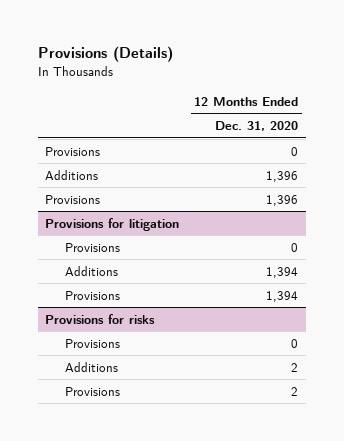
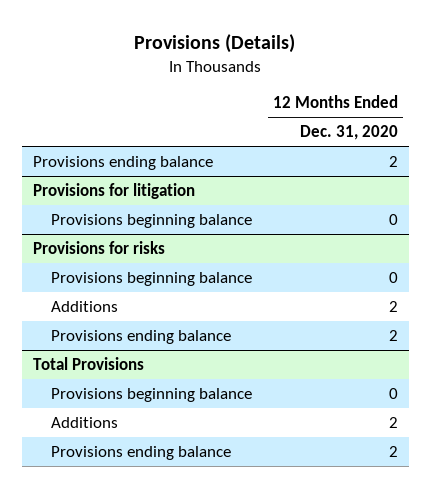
[45,169,99,180] Additions -> none
[45,194,101,204] Provisions -> none
[45,146,101,156] Provisions -> [32,155,213,170] Provisions ending balance
[291,146,299,156] 0 -> [389,155,399,167] 2
[65,265,119,276] Additions -> none
[65,290,121,300] Provisions -> none
[65,242,121,252] Provisions -> [50,213,252,228] Provisions beginning balance
[65,338,121,348] Provisions -> [50,271,252,286] Provisions beginning balance
[65,386,121,396] Provisions -> [50,329,231,344] Provisions ending balance
none -> [32,356,144,370] Total Provisions
none -> [50,387,252,402] Provisions beginning balance
none -> [50,416,118,428] Additions
none -> [50,445,231,460] Provisions ending balance

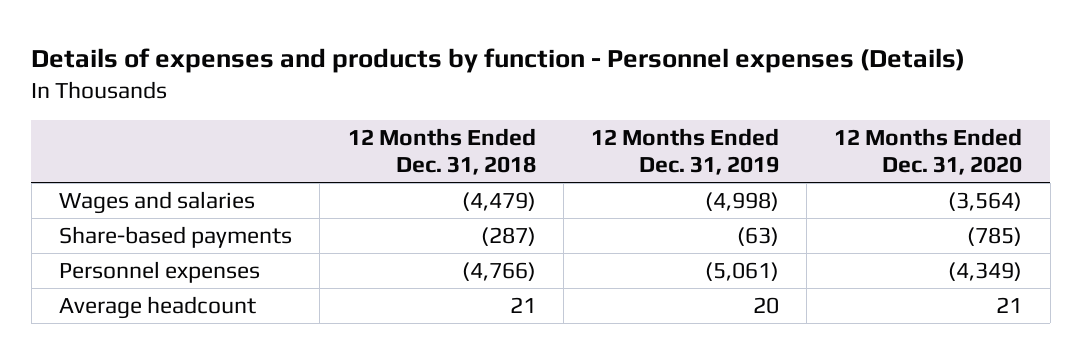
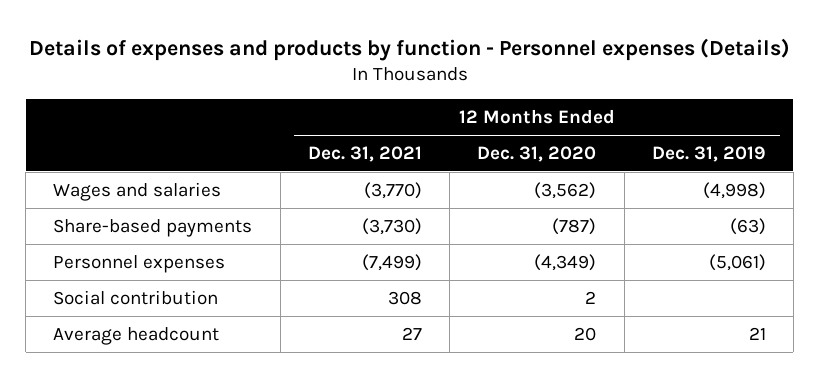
[347,128,536,176] 12 Months Ended Dec. 31, 2018 -> none
none -> [307,145,422,162] Dec. 31, 2021
[948,191,1023,211] (3,564) -> [534,181,597,199] (3,562)
[967,226,1023,246] (785) -> [552,217,597,235] (787)
none -> [53,289,219,305] Social contribution
[753,296,780,314] 20 -> [748,326,766,340] 21
[996,296,1023,313] 21 -> [574,326,597,341] 20

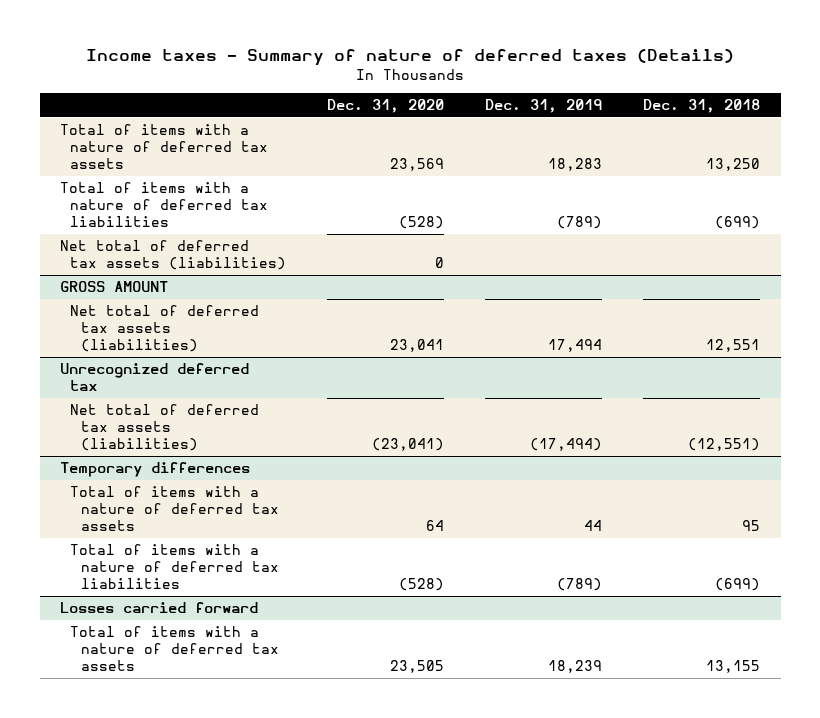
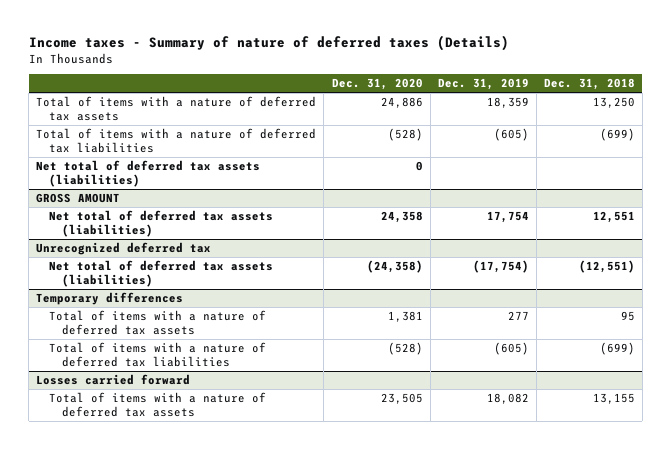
[390,158,445,172] 23,569 -> [380,96,423,108] 24,886
[548,158,603,172] 18,283 -> [486,96,529,108] 18,359
[557,216,603,230] (789) -> [493,127,529,141] (605)
[390,339,445,353] 23,041 -> [380,210,423,223] 24,358
[548,339,603,353] 17,494 -> [486,210,529,223] 17,754
[372,438,445,452] (23,041) -> [366,259,423,273] (24,358)
[530,438,603,452] (17,494) -> [472,259,529,273] (17,754)
[426,520,445,532] 64 -> [387,310,423,322] 1,381
[584,520,603,532] 44 -> [507,310,529,320] 277
[557,578,603,592] (789) -> [493,341,529,355] (605)
[548,660,603,674] 18,239 -> [486,392,529,404] 18,082

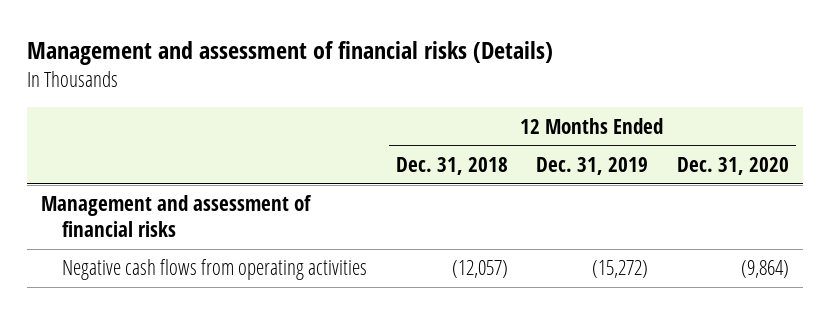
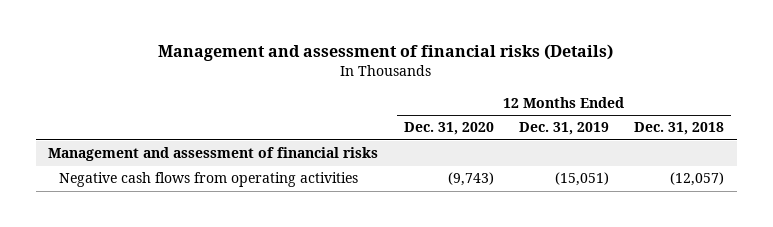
[592,260,649,279] (15,272) -> [555,172,610,187] (15,051)
[740,260,789,279] (9,864) -> [447,172,494,187] (9,743)

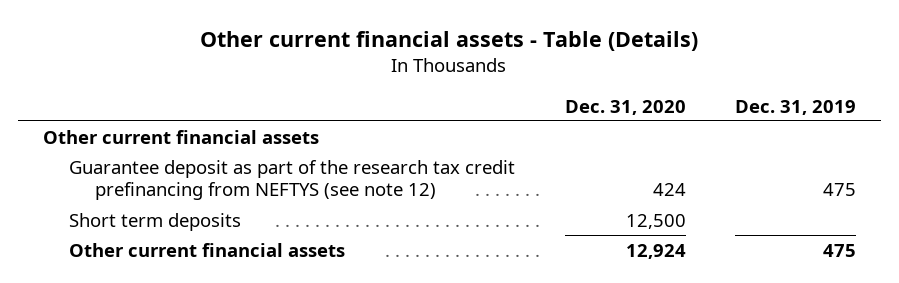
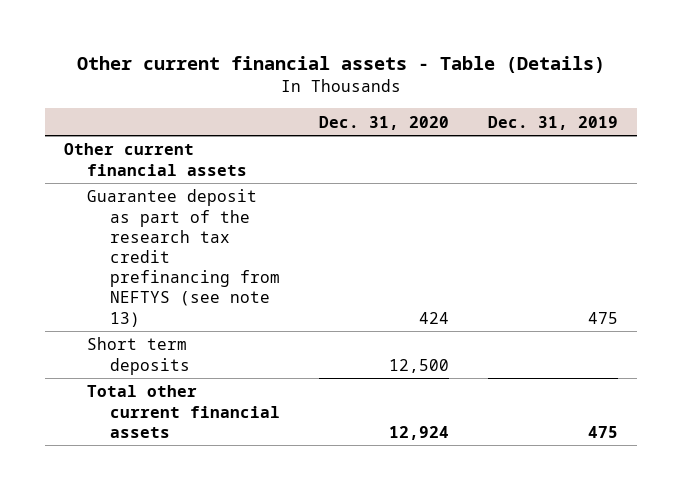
[68,159,515,201] Guarantee deposit as part of the research tax credit prefinancing from NEFTYS (see note 12) -> [87,189,280,327] Guarantee deposit as part of the research tax credit prefinancing from NEFTYS (see note 13)
[68,242,345,257] Other current financial assets -> [87,385,280,438] Total other current financial assets

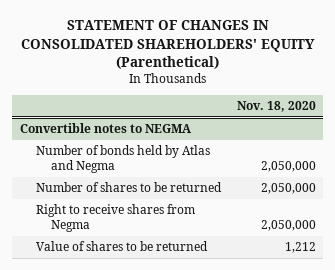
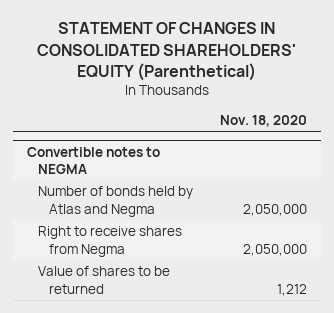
[35,182,222,193] Number of shares to be returned -> none

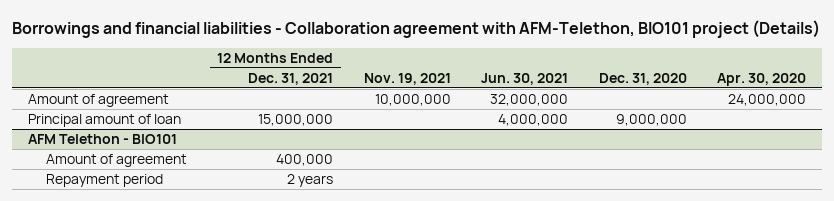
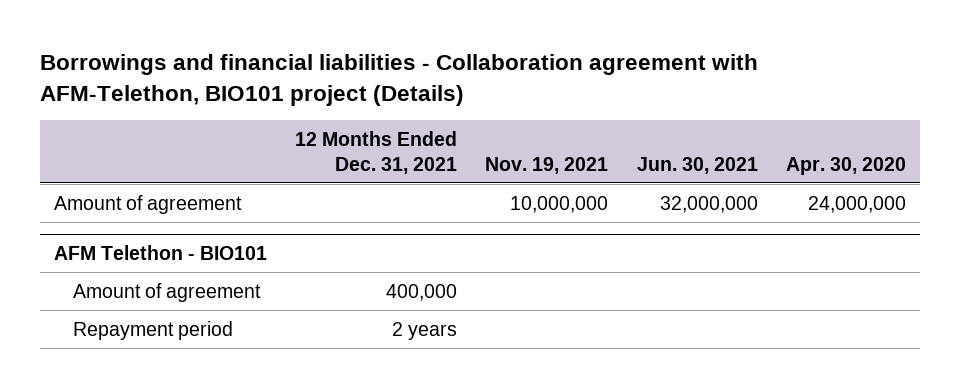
[598,72,687,85] Dec. 31, 2020 -> none
[27,114,181,128] Principal amount of loan -> none

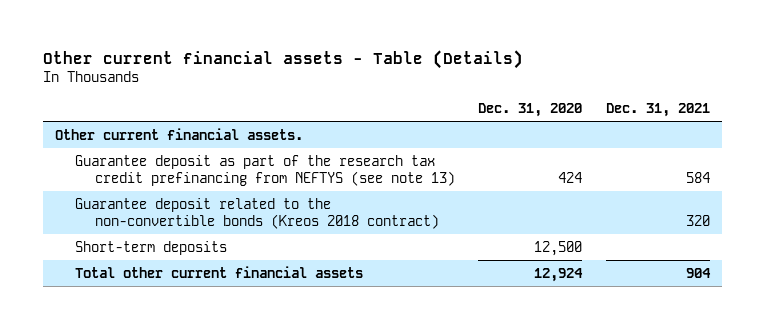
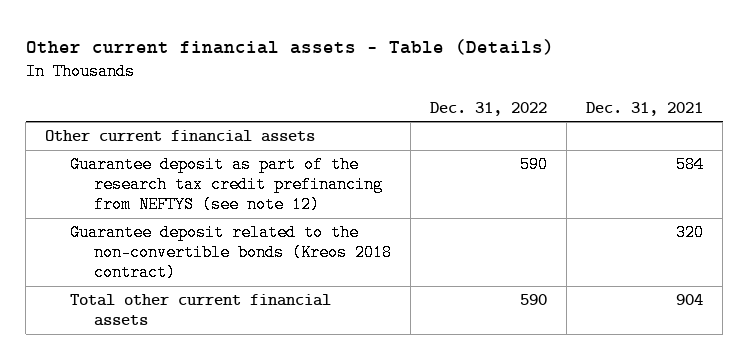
[478,102,583,117] Dec. 31, 2020 -> none
none -> [429,101,547,116] Dec. 31, 2022
[55,127,304,140] Other current financial assets. -> [45,130,316,143] Other current financial assets
[74,154,455,186] Guarantee deposit as part of the research tax credit prefinancing from NEFTYS (see note 13) -> [69,156,383,214] Guarantee deposit as part of the research tax credit prefinancing from NEFTYS (see note 12)
[74,240,227,255] Short-term deposits -> none

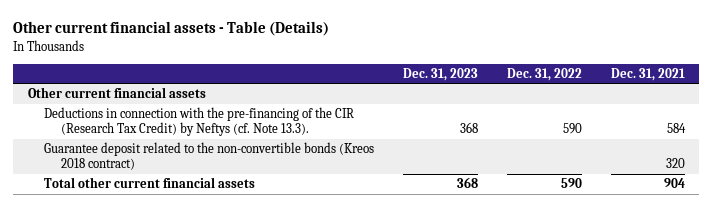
none -> [402,67,478,81] Dec. 31, 2023
[69,156,383,214] Guarantee deposit as part of the research tax credit prefinancing from NEFTYS (see note 12) -> [44,107,355,137] Deductions in connection with the pre-financing of the CIR (Research Tax Credit) by Neftys (cf. Note 13.3).

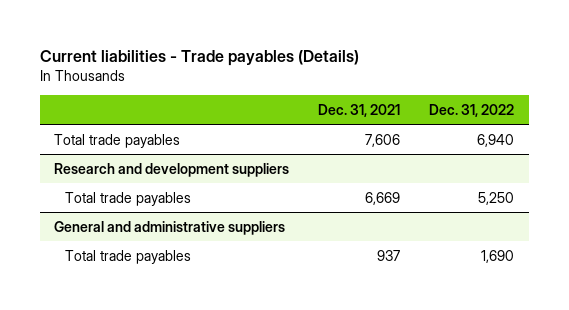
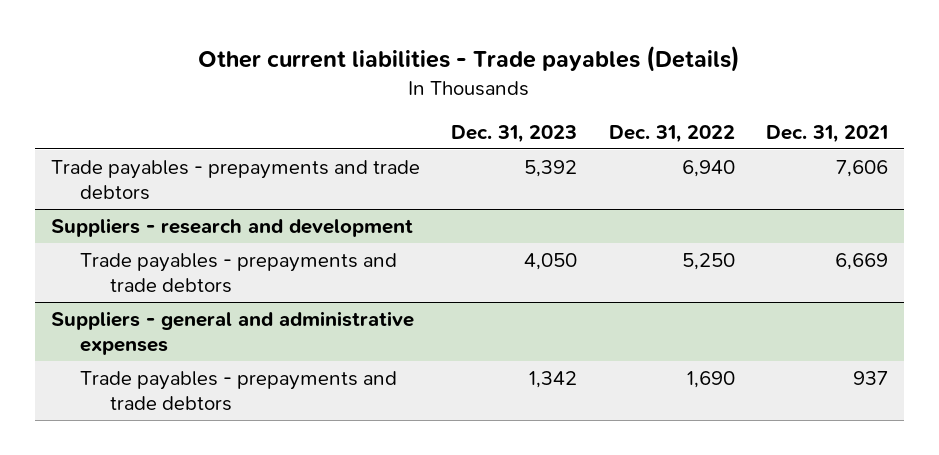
[39,49,359,66] Current liabilities - Trade payables (Details) -> [198,45,741,72] Other current liabilities - Trade payables (Details)
none -> [451,124,578,143] Dec. 31, 2023
[54,133,181,148] Total trade payables -> [50,159,420,200] Trade payables - prepayments and trade debtors
[54,162,290,177] Research and development suppliers -> [50,217,413,237] Suppliers - research and development
[65,191,192,206] Total trade payables -> [80,252,398,293] Trade payables - prepayments and trade debtors
[54,220,286,235] General and administrative suppliers -> [50,310,414,355] Suppliers - general and administrative expenses
[65,249,192,264] Total trade payables -> [80,370,398,411] Trade payables - prepayments and trade debtors

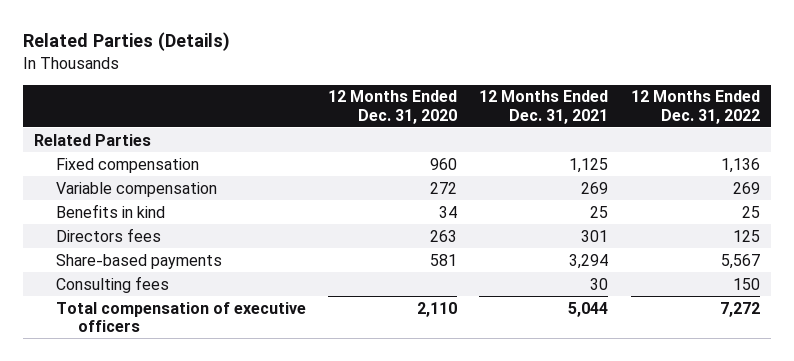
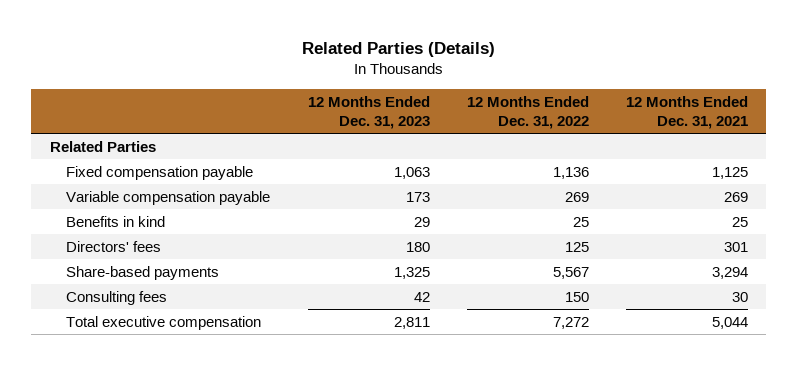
[328,90,458,124] 12 Months Ended Dec. 31, 2020 -> none
none -> [307,95,430,129] 12 Months Ended Dec. 31, 2023
[55,157,199,173] Fixed compensation -> [66,165,254,180] Fixed compensation payable
[55,181,217,197] Variable compensation -> [66,190,271,205] Variable compensation payable
[55,227,161,242] Directors fees -> [66,240,162,252] Directors' fees
[55,301,306,332] Total compensation of executive officers -> [66,315,262,330] Total executive compensation

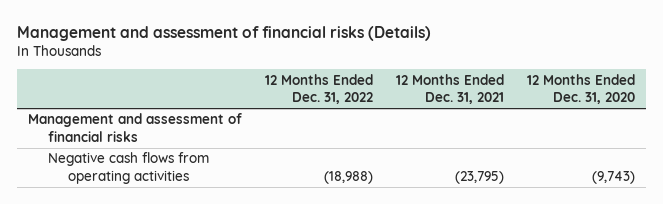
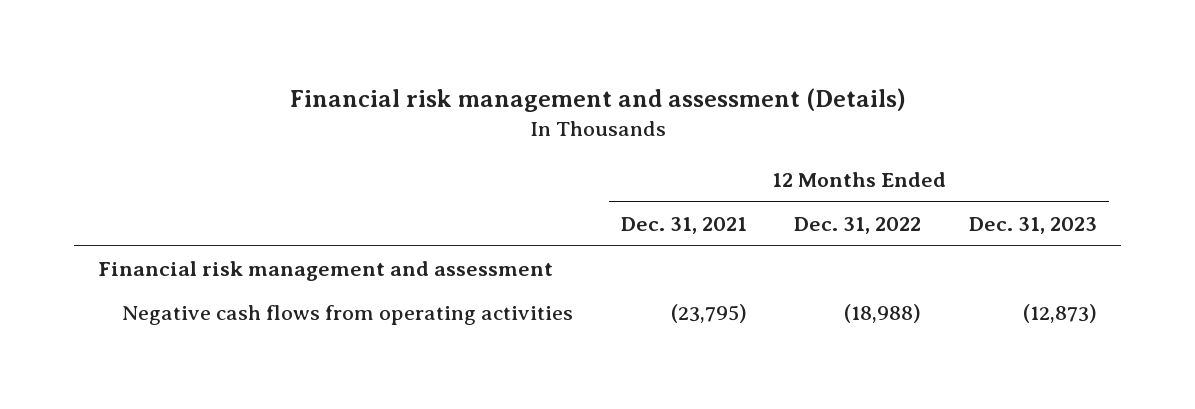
[16,25,431,41] Management and assessment of financial risks (Details) -> [289,88,906,113] Financial risk management and assessment (Details)
[526,73,635,105] 12 Months Ended Dec. 31, 2020 -> none
none -> [969,216,1098,234] Dec. 31, 2023
[28,113,243,142] Management and assessment of financial risks -> [97,261,553,282] Financial risk management and assessment

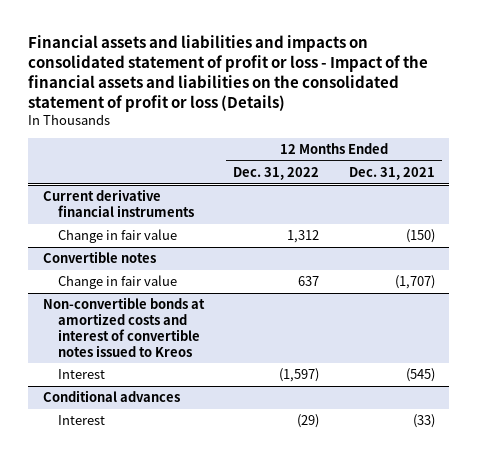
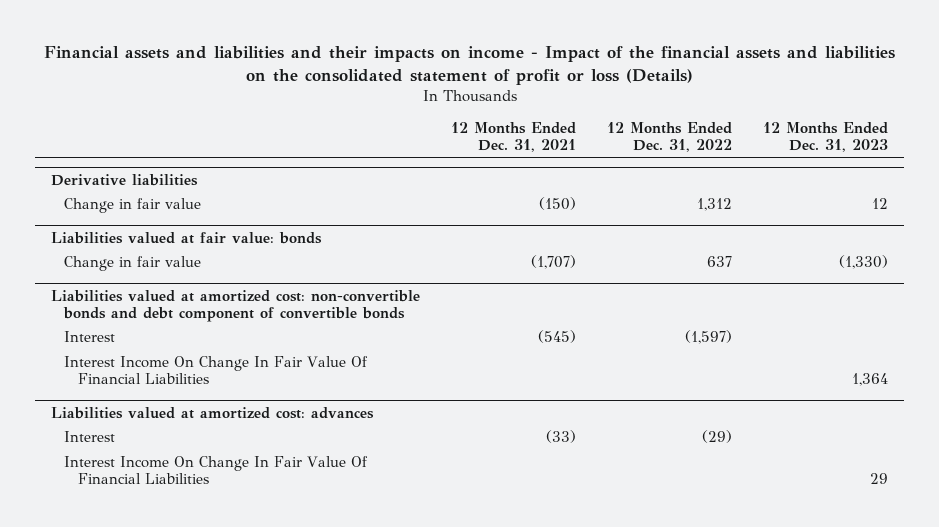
[27,34,428,112] Financial assets and liabilities and impacts on consolidated statement of profit or loss - Impact of the financial assets and liabilities on the consolidated statement of profit or loss (Details) -> [43,46,895,86] Financial assets and liabilities and their impacts on income - Impact of the financial assets and liabilities on the consolidated statement of profit or loss (Details)
none -> [763,122,889,153] 12 Months Ended Dec. 31, 2023
[42,189,195,217] Current derivative financial instruments -> [50,173,198,186] Derivative liabilities
[42,251,156,264] Convertible notes -> [50,231,322,244] Liabilities valued at fair value: bonds
[42,297,205,357] Non-convertible bonds at amortized costs and interest of convertible notes issued to Kreos -> [50,289,420,323] Liabilities valued at amortized cost: non-convertible bonds and debt component of convertible bonds
none -> [64,356,369,385] Interest Income On Change In Fair Value Of Financial Liabilities
[42,390,180,403] Conditional advances -> [50,406,374,419] Liabilities valued at amortized cost: advances
none -> [64,456,369,485] Interest Income On Change In Fair Value Of Financial Liabilities

